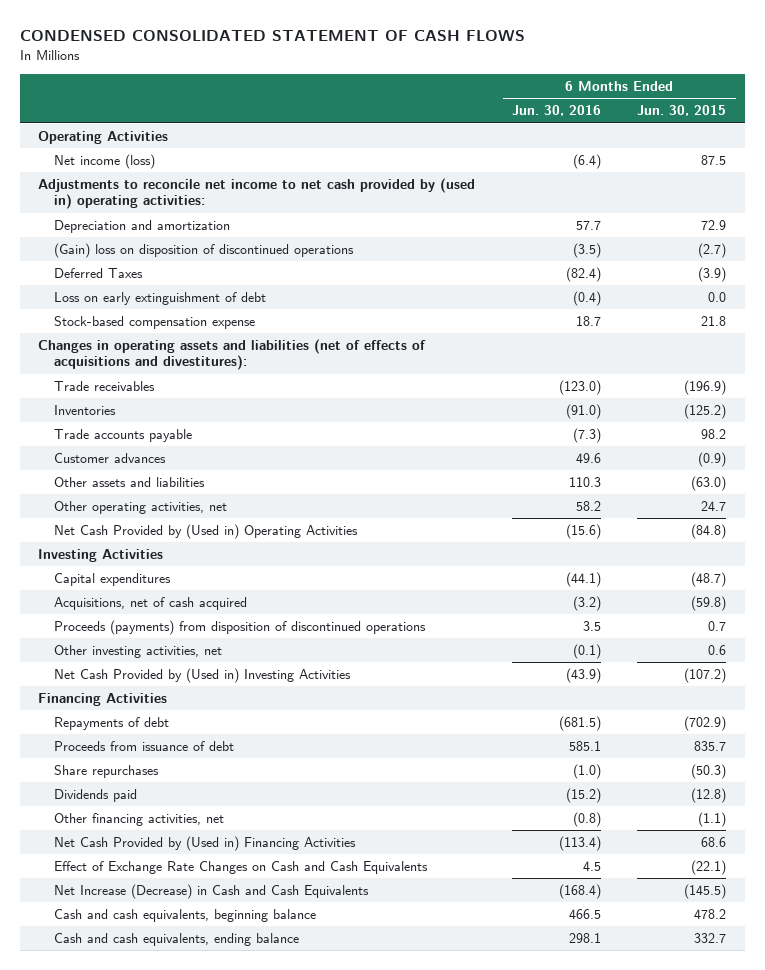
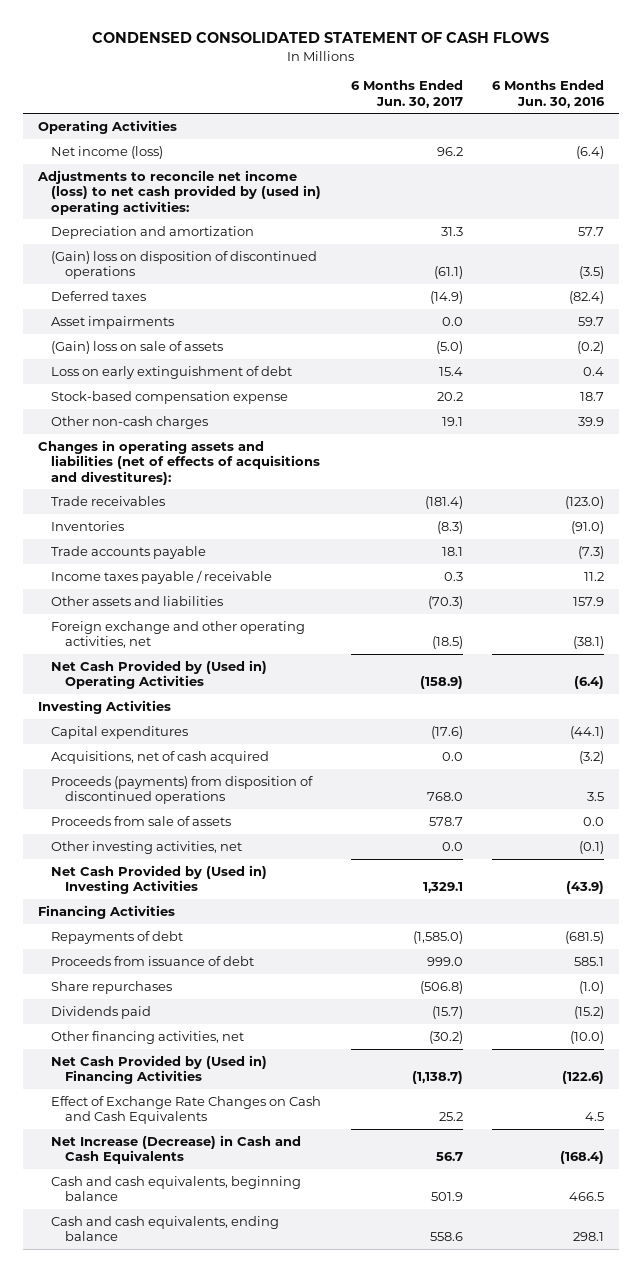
[637,105,727,117] Jun. 30, 2015 -> none
none -> [350,80,463,108] 6 Months Ended Jun. 30, 2017
[38,178,476,210] Adjustments to reconcile net income to net cash provided by (used in) operating activities: -> [37,169,322,215] Adjustments to reconcile net income (loss) to net cash provided by (used in) operating activities:
[54,268,144,279] Deferred Taxes -> [51,290,147,301] Deferred taxes
none -> [51,315,175,329] Asset impairments
none -> [51,340,224,354] (Gain) loss on sale of assets
[572,291,601,307] (0.4) -> [583,366,605,376] 0.4
none -> [51,415,209,429] Other non-cash charges
[54,453,167,464] Customer advances -> none
none -> [51,569,273,584] Income taxes payable / receivable
[568,477,601,488] 110.3 -> [573,596,605,606] 157.9
[54,501,228,515] Other operating activities, net -> [51,620,306,649] Foreign exchange and other operating activities, net
[575,501,601,512] 58.2 -> [573,636,605,650] (38.1)
[565,524,601,540] (15.6) -> [574,676,605,690] (6.4)
none -> [51,815,232,826] Proceeds from sale of assets
[572,812,601,828] (0.8) -> [570,1030,605,1044] (10.0)
[558,836,601,852] (113.4) -> [562,1071,605,1085] (122.6)

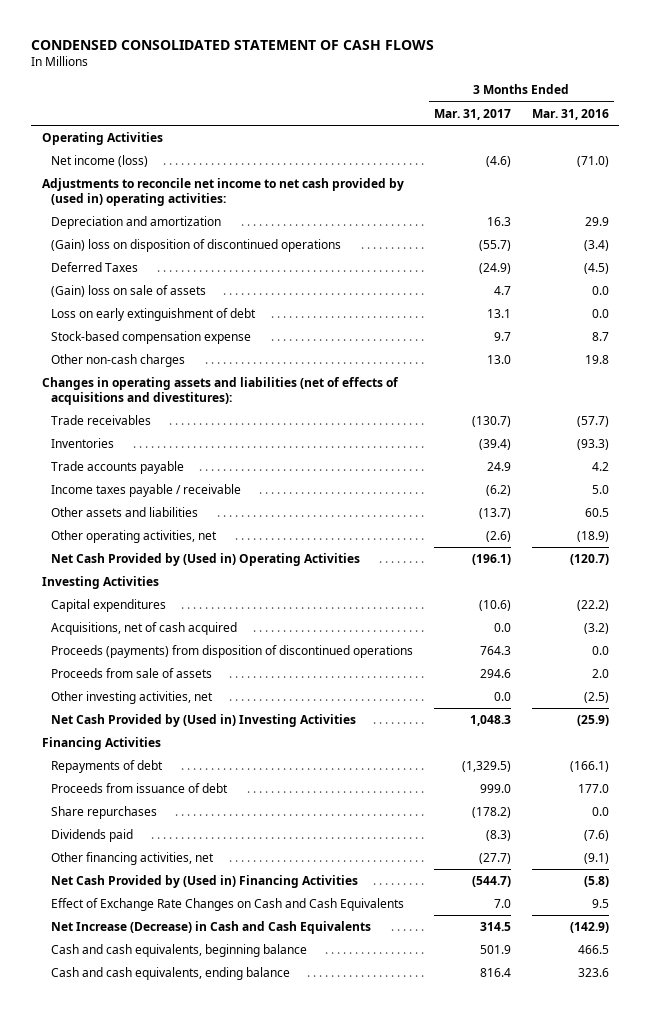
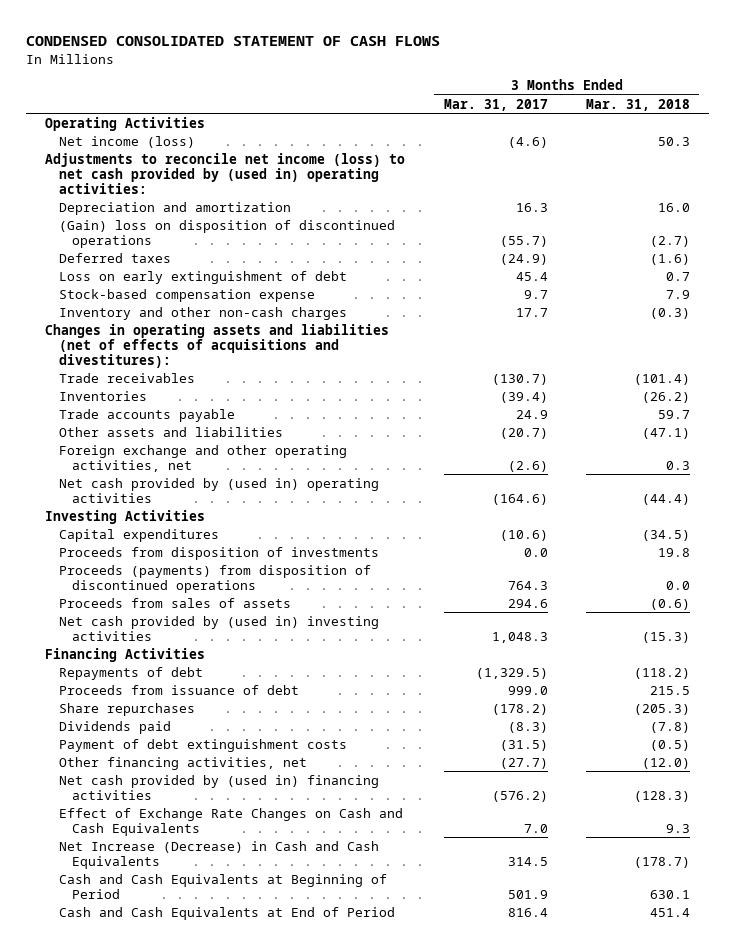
[531,108,609,120] Mar. 31, 2016 -> none
none -> [585,98,690,111] Mar. 31, 2018
[41,178,404,206] Adjustments to reconcile net income to net cash provided by (used in) operating activities: -> [45,152,406,194] Adjustments to reconcile net income (loss) to net cash provided by (used in) operating activities:
[51,285,207,298] (Gain) loss on sale of assets -> none
[51,262,139,273] Deferred Taxes -> [58,252,171,263] Deferred taxes
[487,309,512,319] 13.1 -> [515,271,548,281] 45.4
[51,354,186,368] Other non-cash charges -> [58,306,347,320] Inventory and other non-cash charges
[487,355,512,365] 13.0 -> [515,307,548,317] 17.7
[51,484,242,498] Income taxes payable / receivable -> none
[479,508,512,520] (13.7) -> [499,427,548,439] (20.7)
[51,530,218,544] Other operating activities, net -> [58,444,347,472] Foreign exchange and other operating activities, net
[51,553,361,567] Net Cash Provided by (Used in) Operating Activities -> [58,477,379,503] Net cash provided by (used in) operating activities
[472,554,512,566] (196.1) -> [491,493,548,505] (164.6)
[51,622,238,636] Acquisitions, net of cash acquired -> none
none -> [58,546,379,560] Proceeds from disposition of investments
[51,691,214,705] Other investing activities, net -> none
[51,668,213,679] Proceeds from sale of assets -> [58,597,291,608] Proceeds from sales of assets
[51,714,357,728] Net Cash Provided by (Used in) Investing Activities -> [58,615,379,641] Net cash provided by (used in) investing activities
none -> [58,738,347,752] Payment of debt extinguishment costs
[51,875,359,889] Net Cash Provided by (Used in) Financing Activities -> [58,774,379,800] Net cash provided by (used in) financing activities
[472,876,512,888] (544.7) -> [491,790,548,802] (576.2)
[51,944,308,958] Cash and cash equivalents, beginning balance -> [58,873,387,899] Cash and Cash Equivalents at Beginning of Period
[51,967,291,981] Cash and cash equivalents, ending balance -> [58,906,395,920] Cash and Cash Equivalents at End of Period

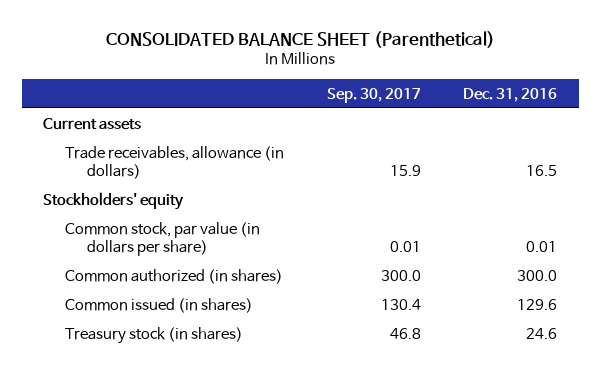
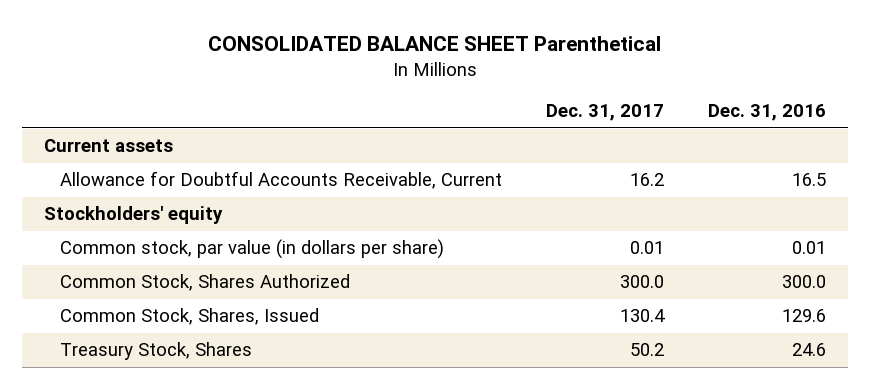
[106,30,496,48] CONSOLIDATED BALANCE SHEET (Parenthetical) -> [207,35,661,51] CONSOLIDATED BALANCE SHEET Parenthetical
[326,87,421,103] Sep. 30, 2017 -> none
none -> [546,104,665,122] Dec. 31, 2017
[65,145,285,179] Trade receivables, allowance (in dollars) -> [60,171,503,190] Allowance for Doubtful Accounts Receivable, Current
[65,268,284,284] Common authorized (in shares) -> [60,274,351,292] Common Stock, Shares Authorized
[65,297,254,313] Common issued (in shares) -> [60,308,320,326] Common Stock, Shares, Issued
[65,326,244,344] Treasury stock (in shares) -> [60,342,253,361] Treasury Stock, Shares

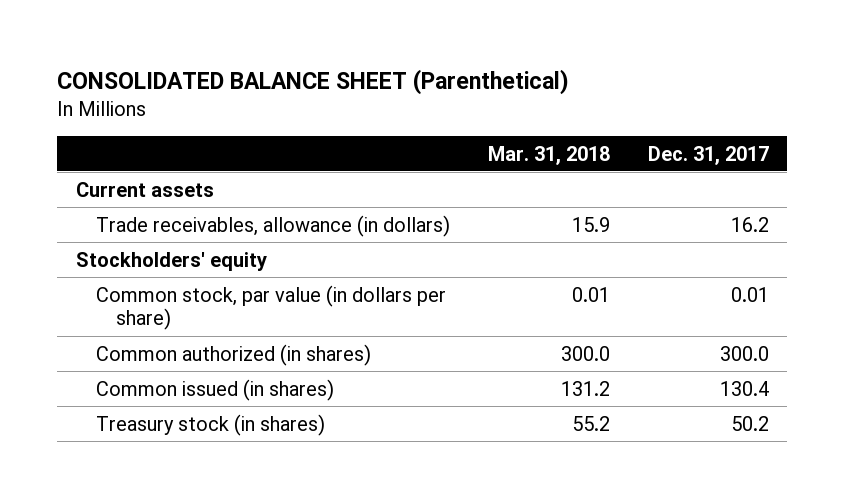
[207,35,661,51] CONSOLIDATED BALANCE SHEET Parenthetical -> [57,68,570,95] CONSOLIDATED BALANCE SHEET (Parenthetical)
[707,104,826,122] Dec. 31, 2016 -> none
none -> [487,145,610,165] Mar. 31, 2018
[60,171,503,190] Allowance for Doubtful Accounts Receivable, Current -> [96,214,451,237] Trade receivables, allowance (in dollars)
[60,274,351,292] Common Stock, Shares Authorized -> [96,343,372,366] Common authorized (in shares)
[60,308,320,326] Common Stock, Shares, Issued -> [96,378,335,401] Common issued (in shares)
[60,342,253,361] Treasury Stock, Shares -> [96,413,326,436] Treasury stock (in shares)

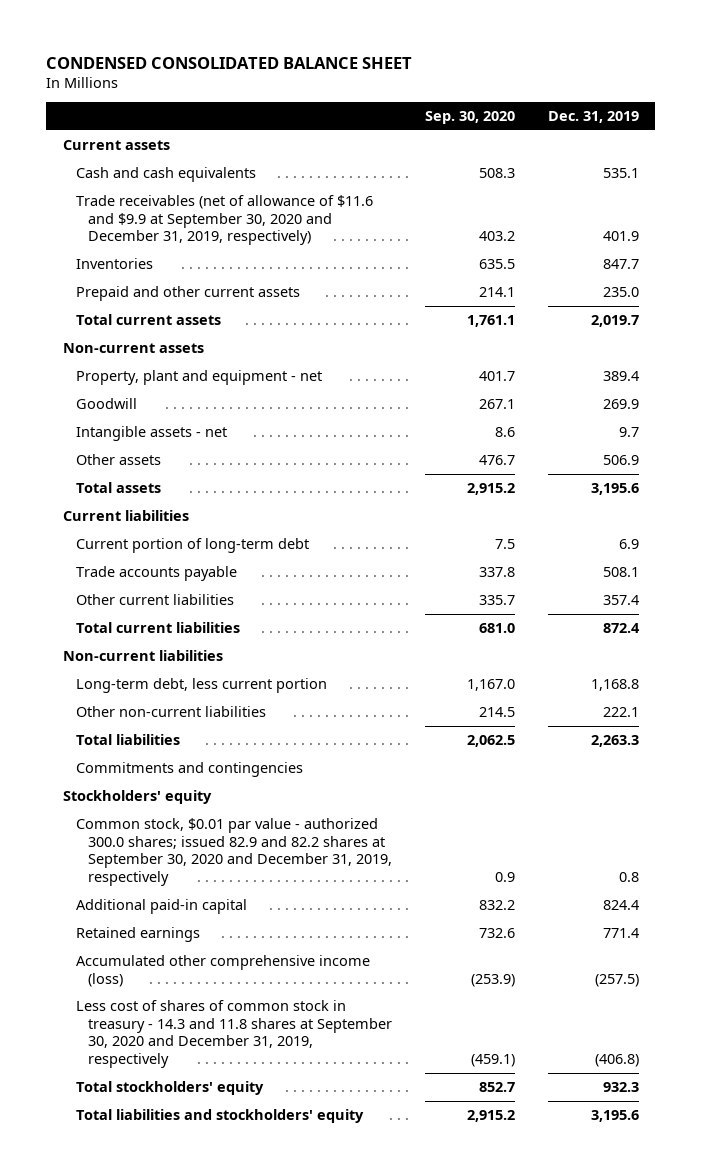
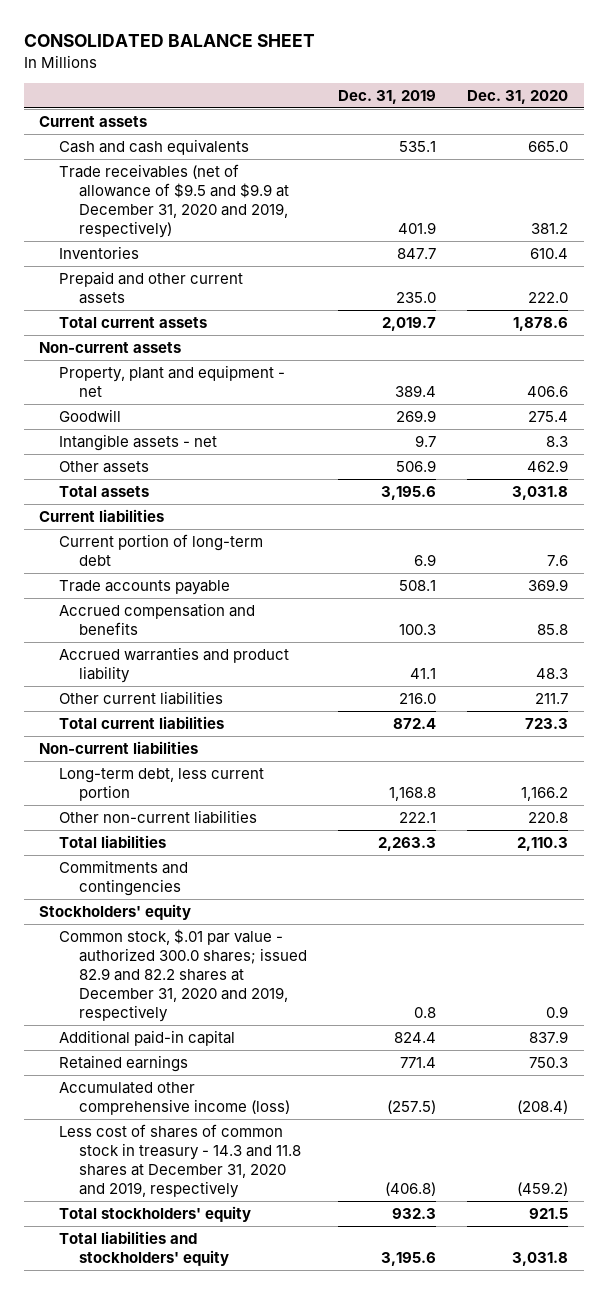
[46,56,413,69] CONDENSED CONSOLIDATED BALANCE SHEET -> [23,34,315,48] CONSOLIDATED BALANCE SHEET
[424,111,515,125] Sep. 30, 2020 -> none
none -> [467,89,569,104] Dec. 31, 2020
[75,194,373,246] Trade receivables (net of allowance of $11.6 and $9.9 at September 30, 2020 and December 31, 2019, respectively) -> [59,164,289,238] Trade receivables (net of allowance of $9.5 and $9.9 at December 31, 2020 and 2019, respectively)
none -> [59,603,256,635] Accrued compensation and benefits
none -> [59,647,290,683] Accrued warranties and product liability
[602,594,639,605] 357.4 -> [399,693,437,705] 216.0
[75,817,393,887] Common stock, $0.01 par value - authorized 300.0 shares; issued 82.9 and 82.2 shares at September 30, 2020 and December 31, 2019, respectively -> [59,929,307,1022] Common stock, $.01 par value - authorized 300.0 shares; issued 82.9 and 82.2 shares at December 31, 2020 and 2019, respectively
[75,999,393,1069] Less cost of shares of common stock in treasury - 14.3 and 11.8 shares at September 30, 2020 and December 31, 2019, respectively -> [59,1124,301,1198] Less cost of shares of common stock in treasury - 14.3 and 11.8 shares at December 31, 2020 and 2019, respectively

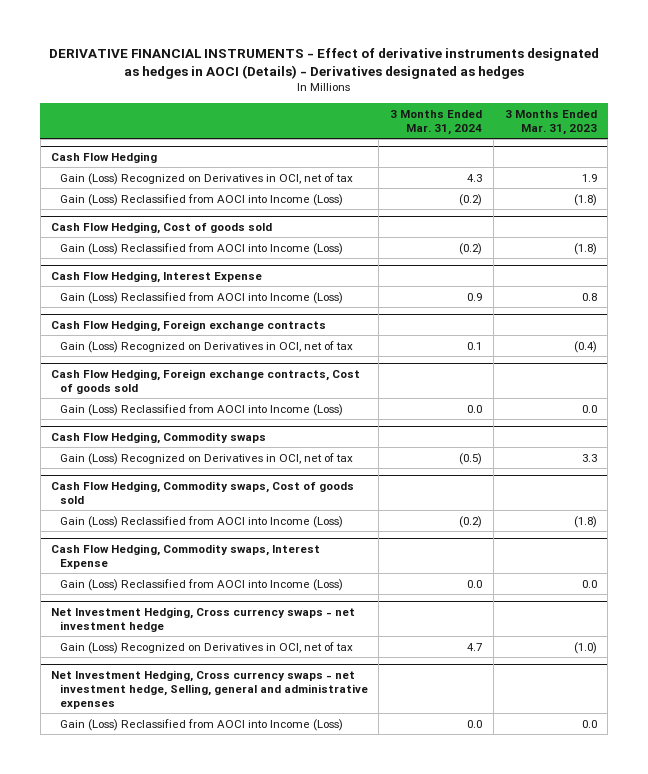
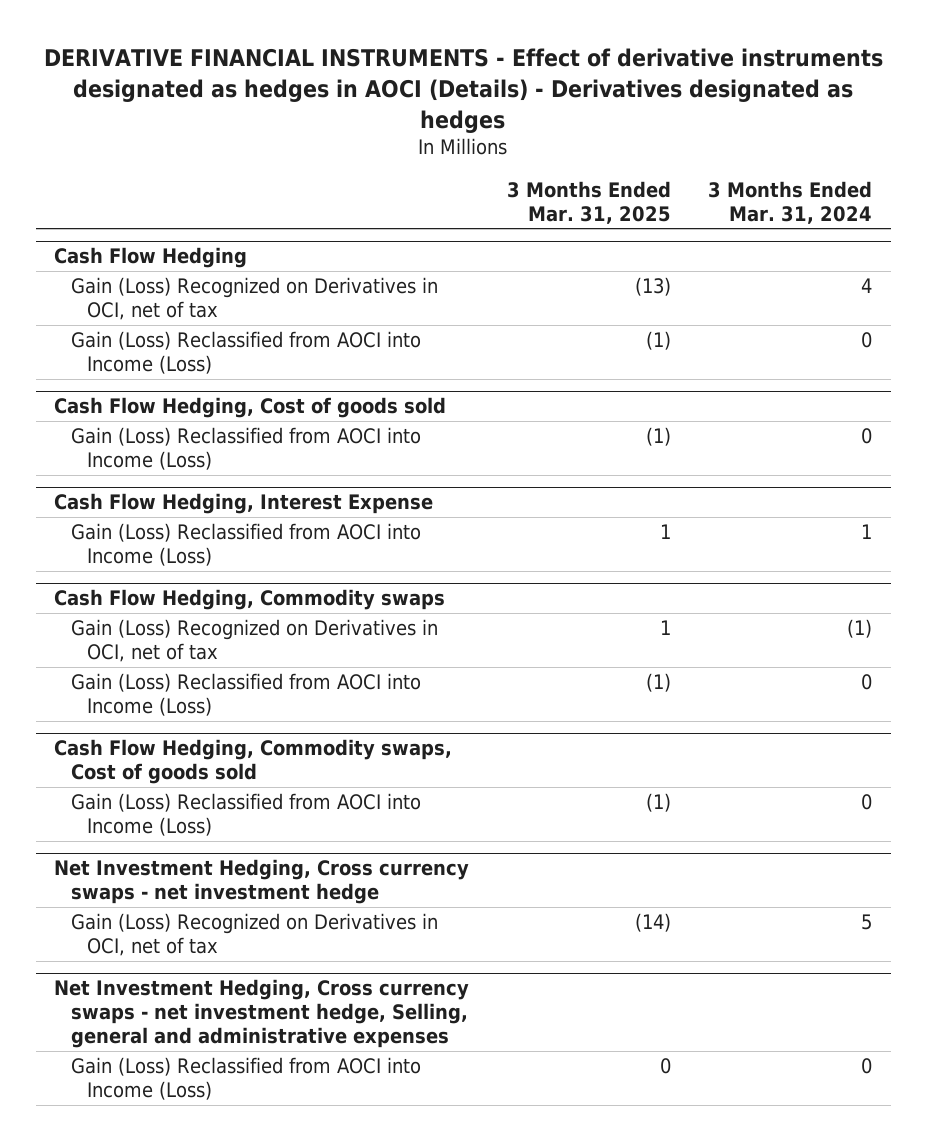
[504,109,597,135] 3 Months Ended Mar. 31, 2023 -> none
none -> [506,180,671,224] 3 Months Ended Mar. 31, 2025
[467,173,483,182] 4.3 -> [861,278,873,294] 4
[459,193,483,206] (0.2) -> [861,332,873,349] 0
[459,242,483,255] (0.2) -> [861,428,873,445] 0
[51,319,327,332] Cash Flow Hedging, Foreign exchange contracts -> none
[59,340,353,353] Gain (Loss) Recognized on Derivatives in OCI, net of tax -> none
[51,368,361,394] Cash Flow Hedging, Foreign exchange contracts, Cost of goods sold -> none
[59,403,343,416] Gain (Loss) Reclassified from AOCI into Income (Loss) -> none
[467,292,483,301] 0.9 -> [861,524,873,540] 1
[459,452,483,465] (0.5) -> [847,619,873,639] (1)
none -> [70,673,421,717] Gain (Loss) Reclassified from AOCI into Income (Loss)
[51,543,321,569] Cash Flow Hedging, Commodity swaps, Interest Expense -> none
[59,578,343,591] Gain (Loss) Reclassified from AOCI into Income (Loss) -> none
[459,515,483,528] (0.2) -> [861,794,873,811] 0
[467,642,483,651] 4.7 -> [861,914,873,931] 5
[467,719,483,728] 0.0 -> [861,1058,873,1075] 0

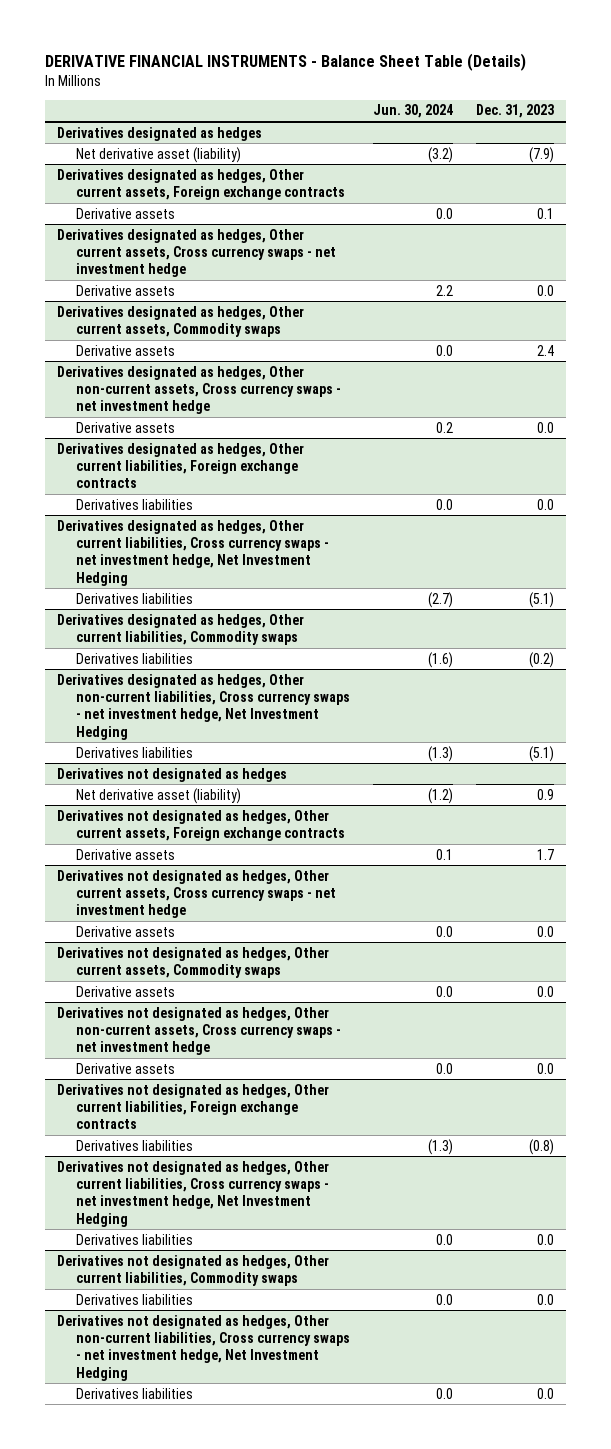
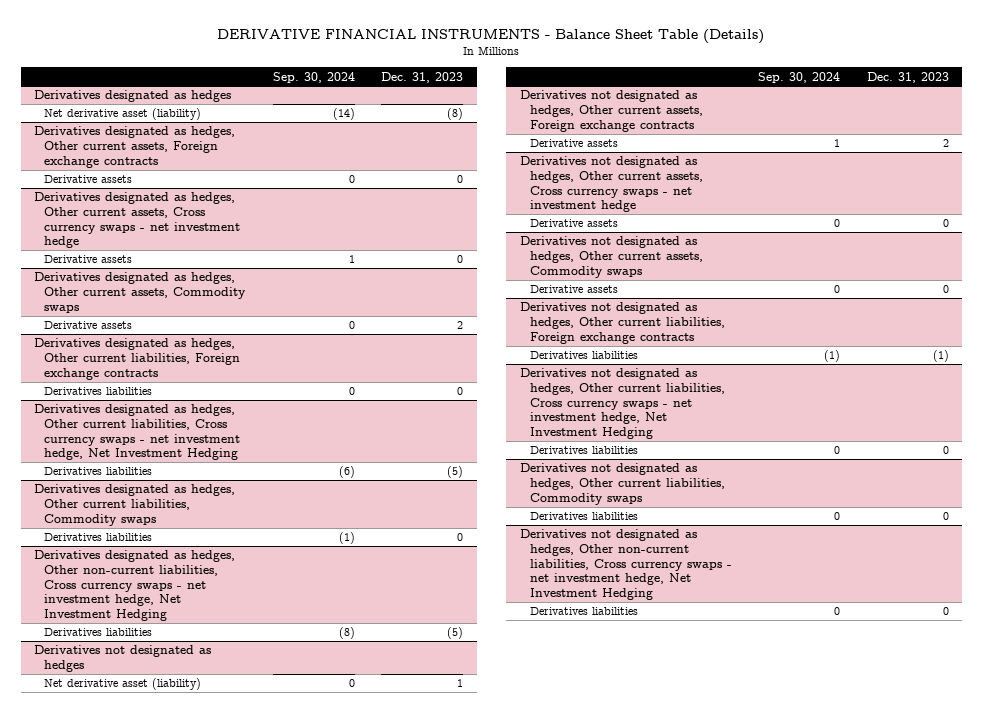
[372,104,453,119] Jun. 30, 2024 -> none
none -> [272,71,355,83] Sep. 30, 2024
[528,146,554,163] (7.9) -> [447,108,464,121] (8)
[536,207,554,219] 0.1 -> [457,175,464,184] 0
[536,284,554,296] 0.0 -> [457,255,464,264] 0
[57,365,341,415] Derivatives designated as hedges, Other non-current assets, Cross currency swaps - net investment hedge -> none
[75,421,175,433] Derivative assets -> none
[536,344,554,356] 2.4 -> [457,321,464,330] 2
[536,498,554,510] 0.0 -> [457,387,464,396] 0
[528,591,554,608] (5.1) -> [447,466,464,479] (5)
[528,651,554,668] (0.2) -> [457,533,464,542] 0
[528,745,554,762] (5.1) -> [447,627,464,640] (5)
[536,788,554,800] 0.9 -> [457,679,464,688] 1
[536,848,554,860] 1.7 -> [942,139,949,148] 2
[536,925,554,937] 0.0 -> [942,219,949,228] 0
[57,1006,341,1056] Derivatives not designated as hedges, Other non-current assets, Cross currency swaps - net investment hedge -> none
[75,1062,175,1074] Derivative assets -> none
[536,985,554,997] 0.0 -> [942,285,949,294] 0
[528,1138,554,1155] (0.8) -> [932,350,949,363] (1)
[536,1233,554,1245] 0.0 -> [942,446,949,455] 0
[536,1293,554,1305] 0.0 -> [942,512,949,521] 0
[536,1387,554,1399] 0.0 -> [942,607,949,616] 0

